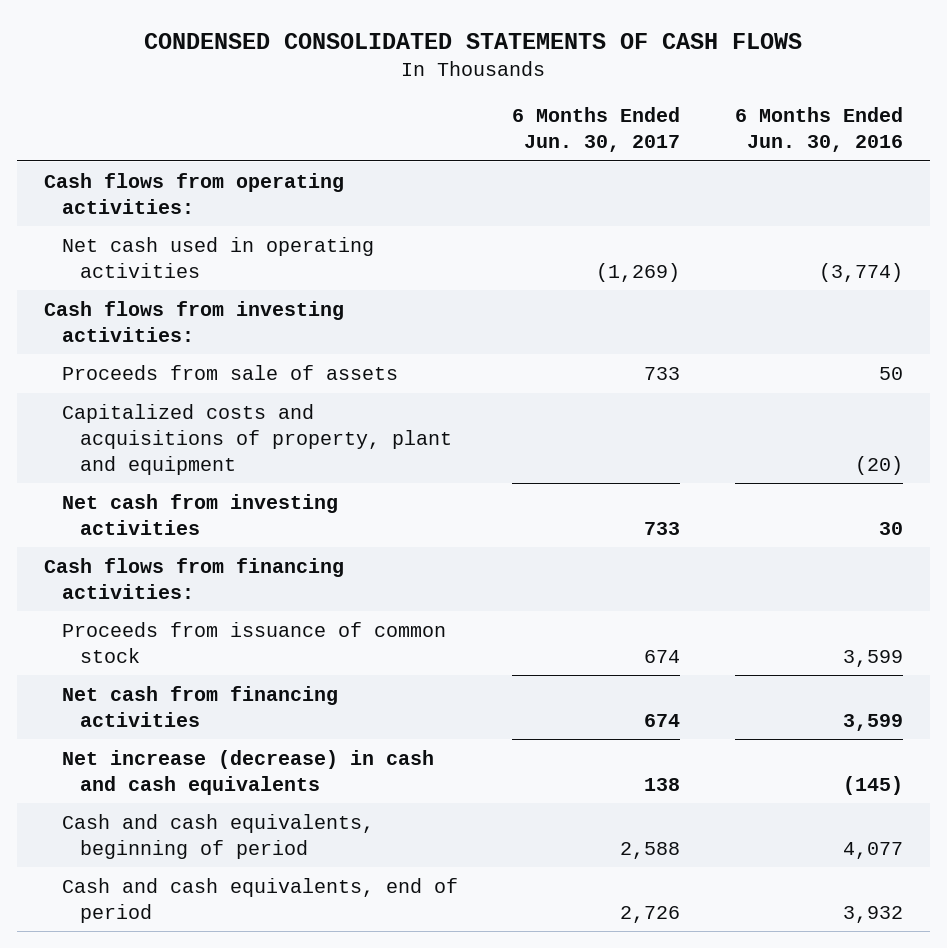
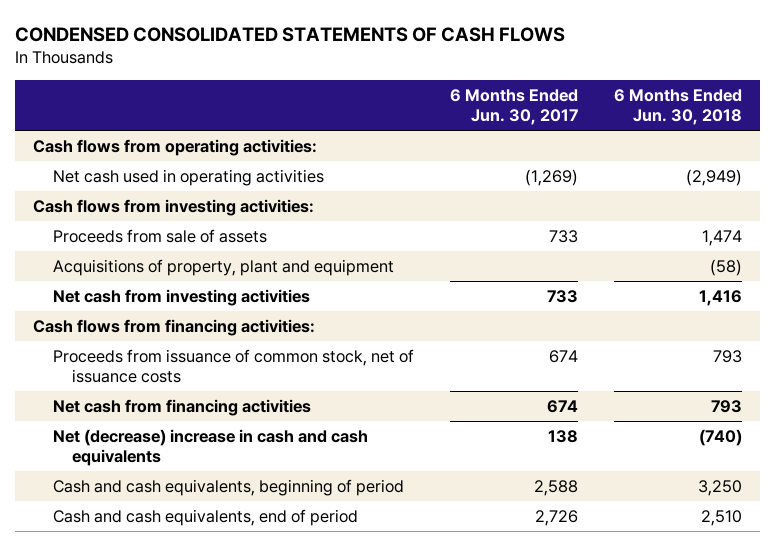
[734,107,903,153] 6 Months Ended Jun. 30, 2016 -> none
none -> [614,89,743,125] 6 Months Ended Jun. 30, 2018
[62,404,453,475] Capitalized costs and acquisitions of property, plant and equipment -> [52,259,394,277] Acquisitions of property, plant and equipment
[62,622,447,663] Proceeds from issuance of common stock -> [52,349,414,383] Proceeds from issuance of common stock, net of issuance costs
[62,750,435,795] Net increase (decrease) in cash and cash equivalents -> [52,429,368,466] Net (decrease) increase in cash and cash equivalents

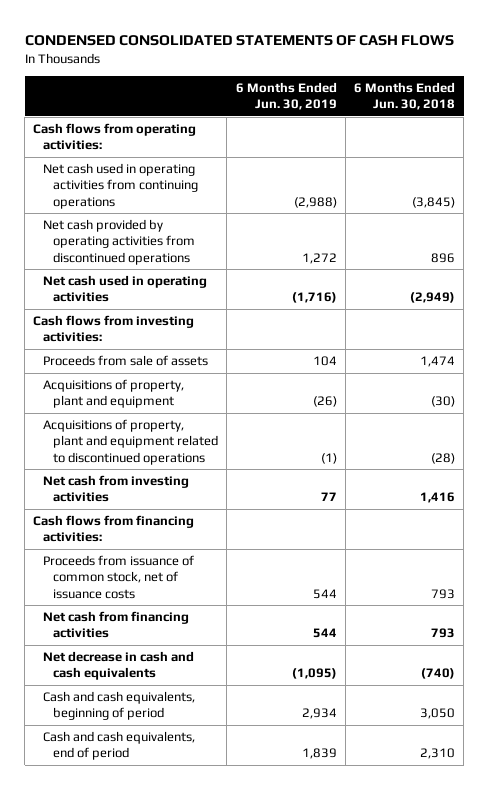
[449,89,578,125] 6 Months Ended Jun. 30, 2017 -> none
none -> [235,82,337,111] 6 Months Ended Jun. 30, 2019
none -> [43,163,199,209] Net cash used in operating activities from continuing operations
none -> [43,219,196,265] Net cash provided by operating activities from discontinued operations
[710,259,743,277] (58) -> [430,396,455,408] (30)
none -> [43,419,219,465] Acquisitions of property, plant and equipment related to discontinued operations
[52,429,368,466] Net (decrease) increase in cash and cash equivalents -> [43,651,195,681] Net decrease in cash and cash equivalents
[698,480,743,497] 3,250 -> [419,708,455,720] 3,050
[701,510,743,527] 2,510 -> [419,748,455,760] 2,310

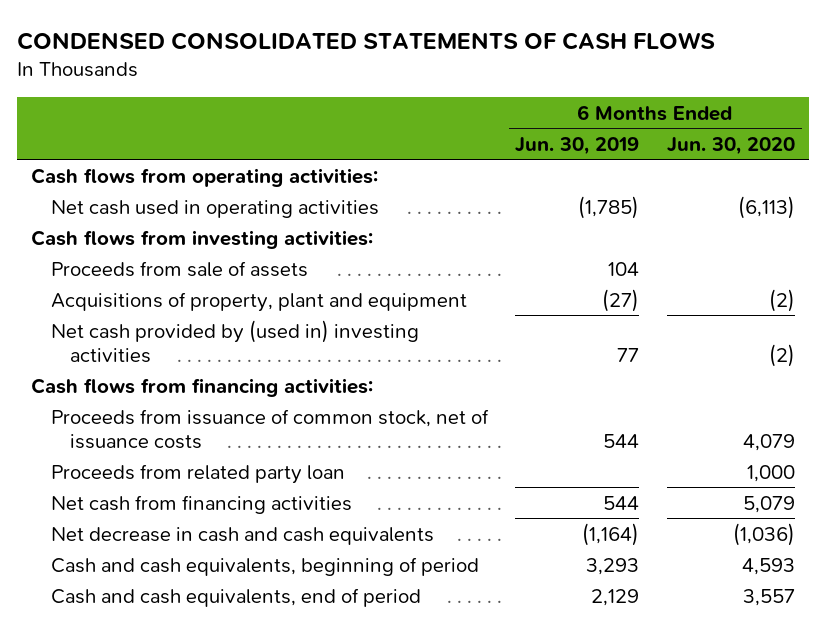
[353,82,455,111] 6 Months Ended Jun. 30, 2018 -> none
none -> [667,136,796,155] Jun. 30, 2020
[43,163,199,209] Net cash used in operating activities from continuing operations -> none
[43,219,196,265] Net cash provided by operating activities from discontinued operations -> none
[291,292,337,304] (1,716) -> [578,195,640,219] (1,785)
[43,419,219,465] Acquisitions of property, plant and equipment related to discontinued operations -> none
[312,396,337,408] (26) -> [602,288,640,312] (27)
[43,475,190,503] Net cash from investing activities -> [50,319,419,363] Net cash provided by (used in) investing activities
none -> [50,463,345,484] Proceeds from related party loan
[291,668,337,680] (1,095) -> [582,522,640,546] (1,164)
[301,708,337,720] 2,934 -> [586,557,640,575] 3,293
[301,748,337,760] 1,839 -> [591,588,640,606] 2,129

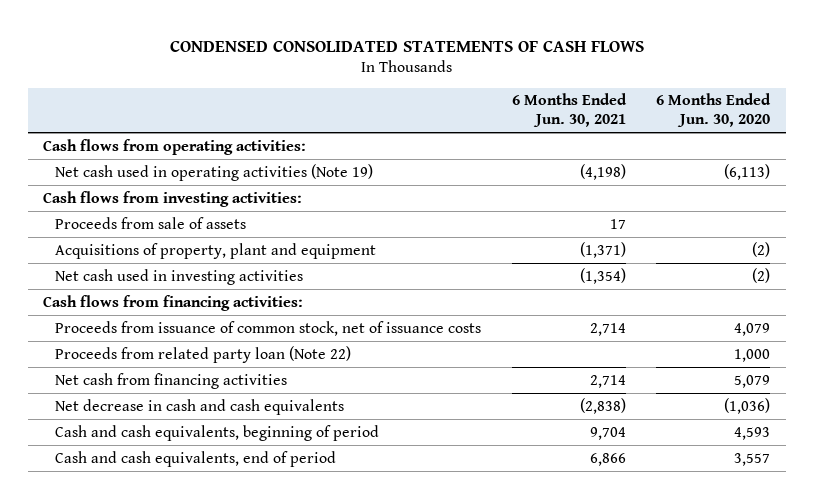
[515,136,640,155] Jun. 30, 2019 -> none
none -> [511,93,627,128] 6 Months Ended Jun. 30, 2021
[50,199,379,218] Net cash used in operating activities -> [55,163,374,181] Net cash used in operating activities (Note 19)
[50,319,419,363] Net cash provided by (used in) investing activities -> [55,268,304,285] Net cash used in investing activities
[50,463,345,484] Proceeds from related party loan -> [55,345,352,363] Proceeds from related party loan (Note 22)

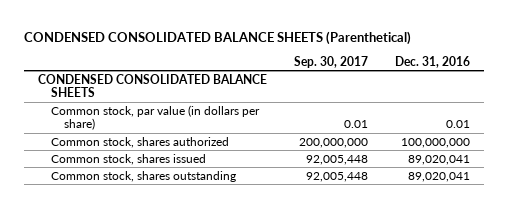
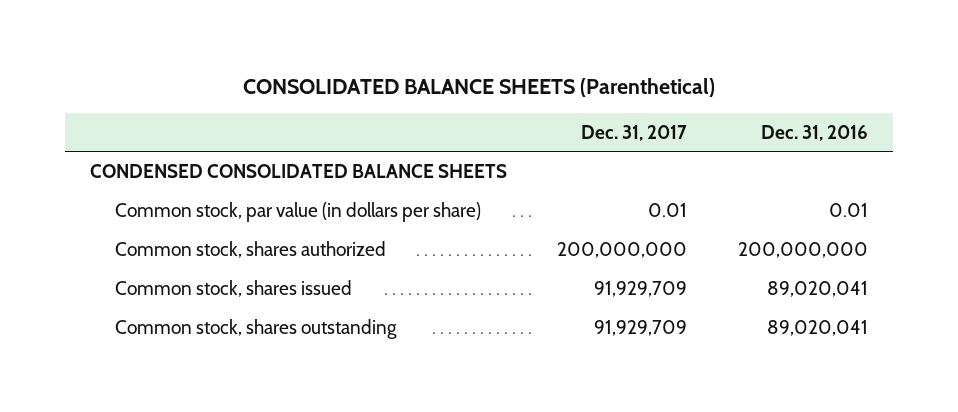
[24,30,412,45] CONDENSED CONSOLIDATED BALANCE SHEETS (Parenthetical) -> [242,78,715,98] CONSOLIDATED BALANCE SHEETS (Parenthetical)
[293,55,368,68] Sep. 30, 2017 -> none
none -> [581,124,688,141] Dec. 31, 2017
[400,137,470,148] 100,000,000 -> [737,241,868,258] 200,000,000

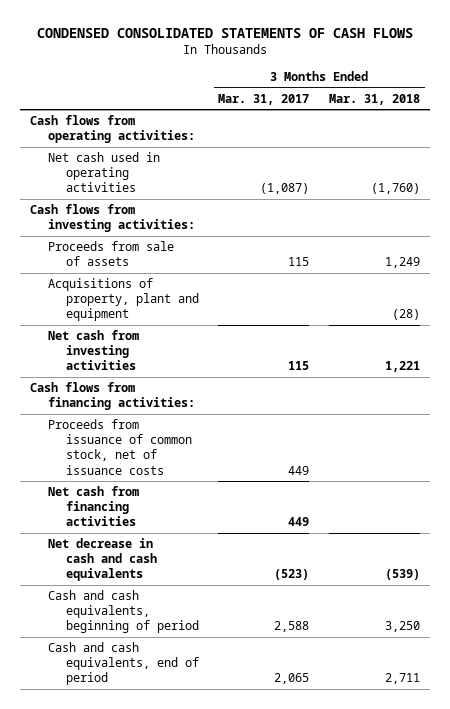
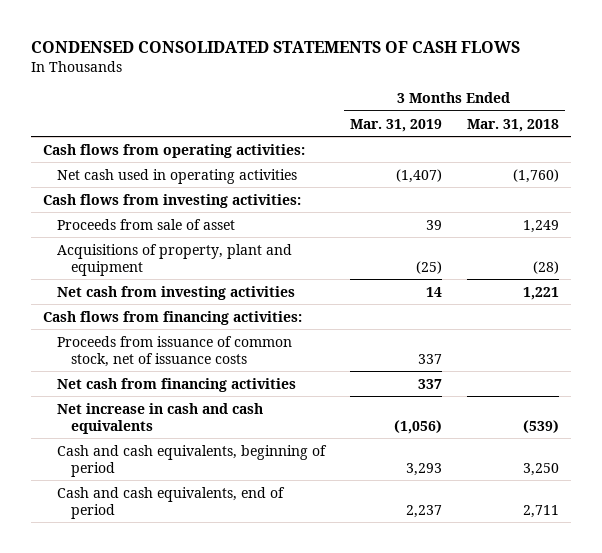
[218,93,310,105] Mar. 31, 2017 -> none
none -> [349,118,442,132] Mar. 31, 2019
[47,241,174,267] Proceeds from sale of assets -> [57,218,236,230] Proceeds from sale of asset
[47,538,157,582] Net decrease in cash and cash equivalents -> [57,402,264,434] Net increase in cash and cash equivalents

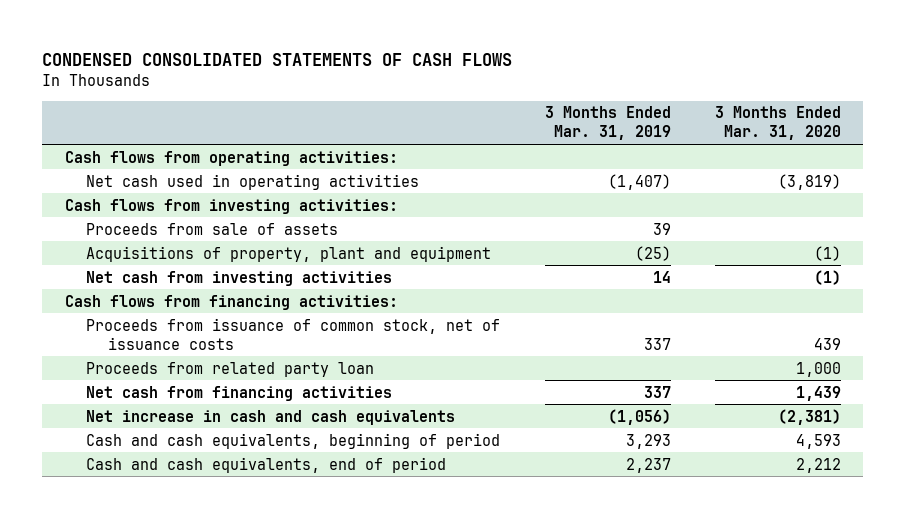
[466,118,559,132] Mar. 31, 2018 -> none
none -> [715,106,842,141] 3 Months Ended Mar. 31, 2020
[57,218,236,230] Proceeds from sale of asset -> [86,222,339,235] Proceeds from sale of assets
none -> [86,361,375,377] Proceeds from related party loan

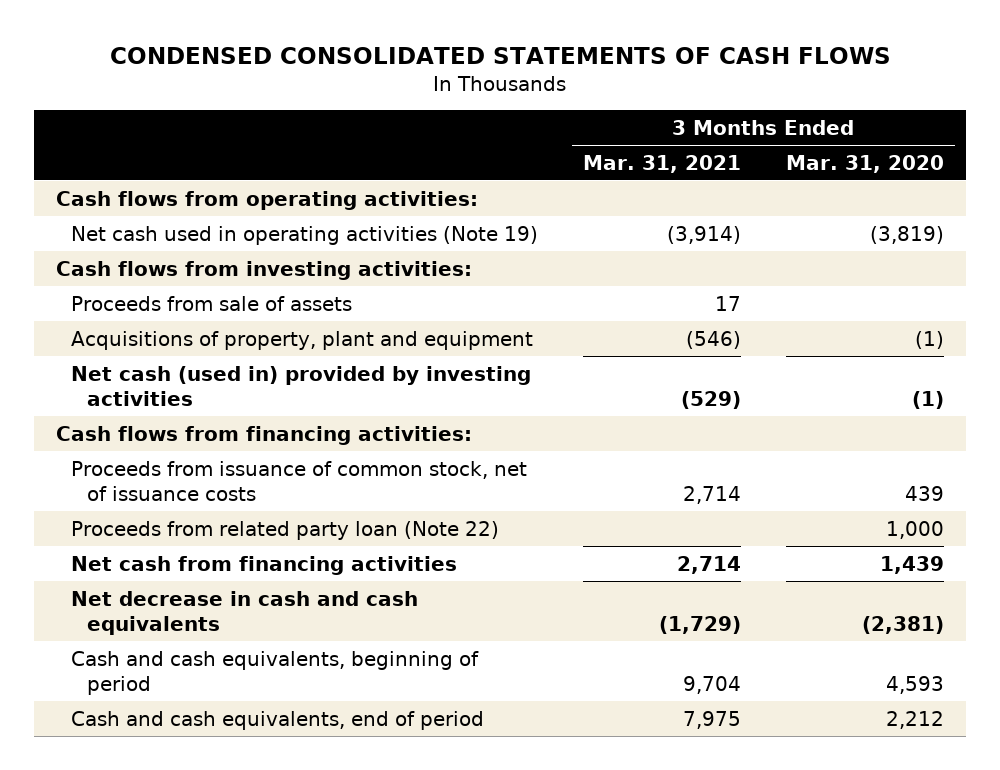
[544,106,671,141] 3 Months Ended Mar. 31, 2019 -> none
none -> [583,154,742,173] Mar. 31, 2021
[86,173,420,190] Net cash used in operating activities -> [71,225,539,245] Net cash used in operating activities (Note 19)
[86,270,393,286] Net cash from investing activities -> [71,365,532,406] Net cash (used in) provided by investing activities
[86,361,375,377] Proceeds from related party loan -> [71,520,500,540] Proceeds from related party loan (Note 22)
[86,409,456,425] Net increase in cash and cash equivalents -> [71,590,419,635] Net decrease in cash and cash equivalents

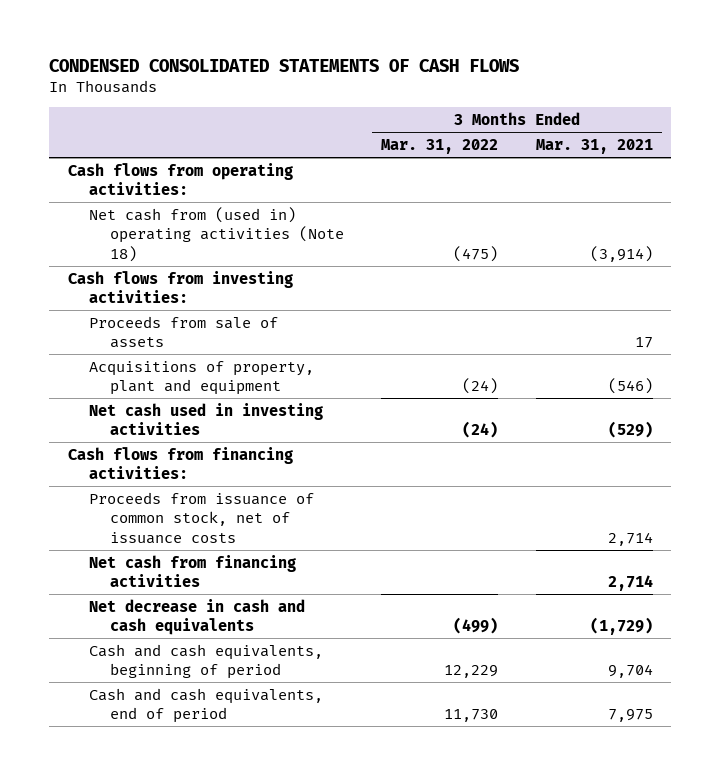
[785,154,944,173] Mar. 31, 2020 -> none
none -> [381,139,499,155] Mar. 31, 2022
[71,225,539,245] Net cash used in operating activities (Note 19) -> [88,206,344,262] Net cash from (used in) operating activities (Note 18)
[71,365,532,406] Net cash (used in) provided by investing activities -> [88,402,323,436] Net cash used in investing activities
[71,520,500,540] Proceeds from related party loan (Note 22) -> none

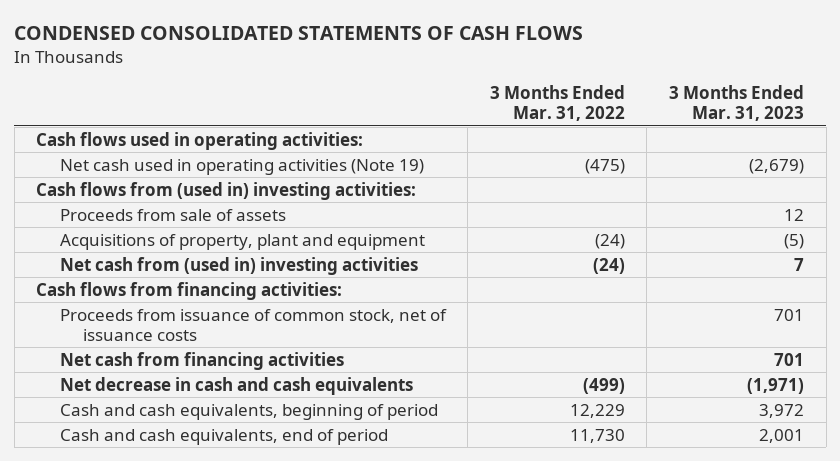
[535,139,653,155] Mar. 31, 2021 -> none
none -> [669,84,805,122] 3 Months Ended Mar. 31, 2023
[67,162,293,196] Cash flows from operating activities: -> [36,131,364,150] Cash flows used in operating activities:
[88,206,344,262] Net cash from (used in) operating activities (Note 18) -> [59,158,424,175] Net cash used in operating activities (Note 19)
[67,270,293,304] Cash flows from investing activities: -> [36,181,417,200] Cash flows from (used in) investing activities:
[88,402,323,436] Net cash used in investing activities -> [59,256,418,275] Net cash from (used in) investing activities

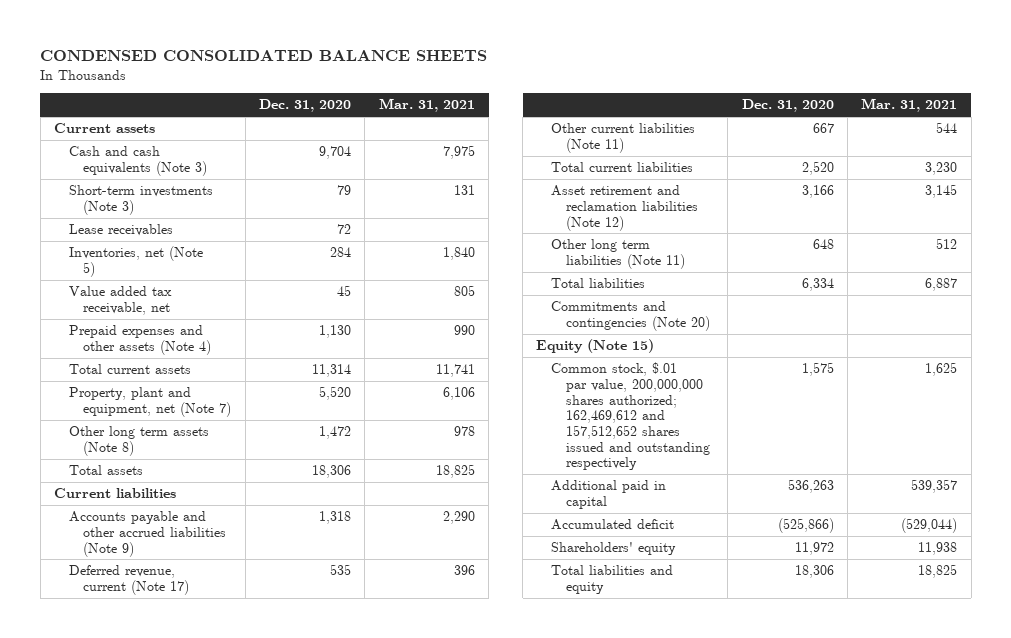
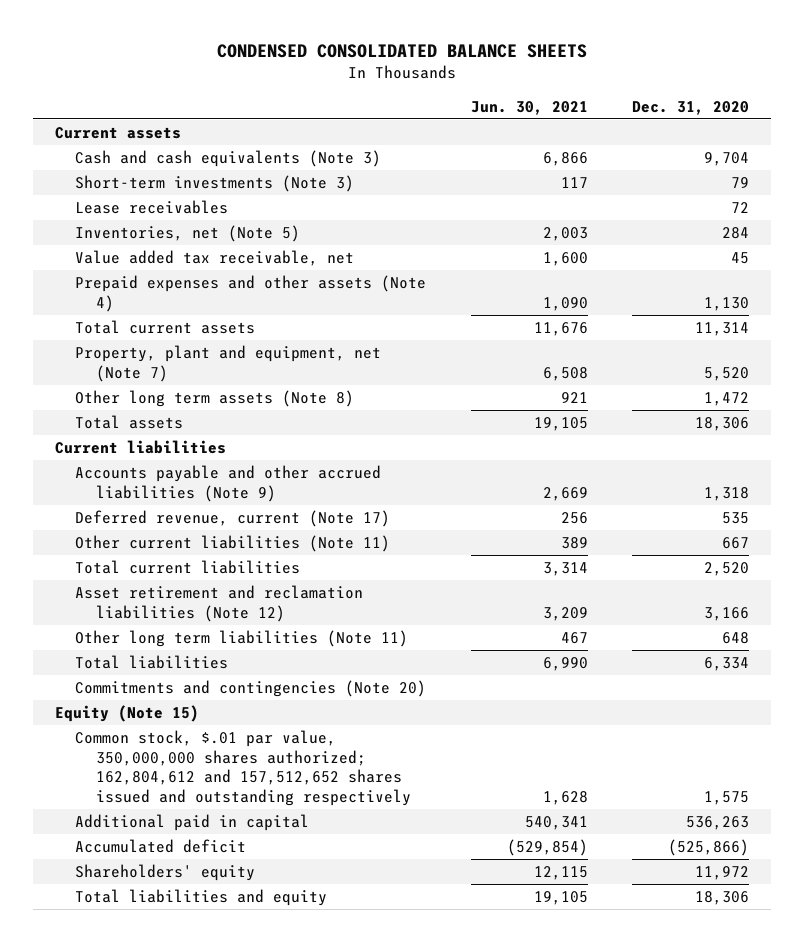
[378,98,475,113] Mar. 31, 2021 -> none
none -> [470,100,588,115] Jun. 30, 2021
[551,362,711,471] Common stock, $.01 par value, 200,000,000 shares authorized; 162,469,612 and 157,512,652 shares issued and outstanding respectively -> [75,729,411,807] Common stock, $.01 par value, 350,000,000 shares authorized; 162,804,612 and 157,512,652 shares issued and outstanding respectively

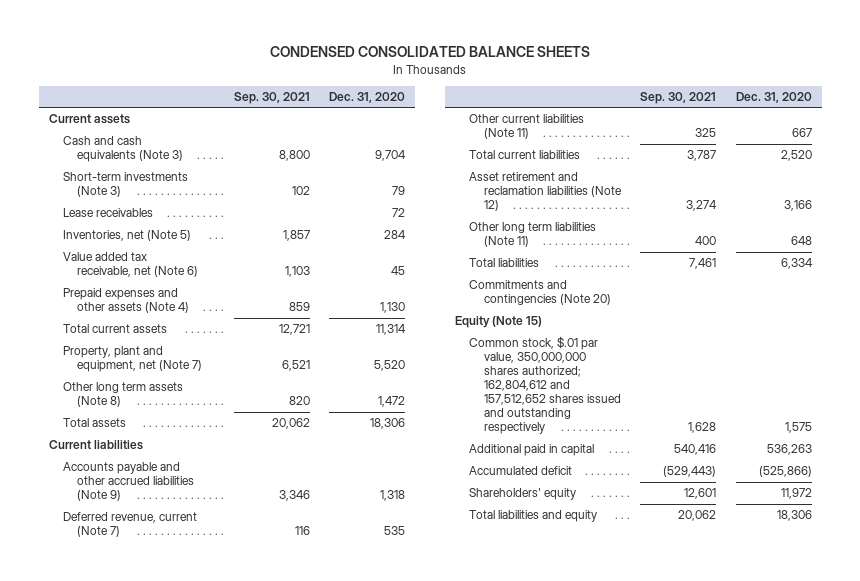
[470,100,588,115] Jun. 30, 2021 -> none
none -> [233,91,310,104] Sep. 30, 2021
[75,249,355,266] Value added tax receivable, net -> [62,252,199,278] Value added tax receivable, net (Note 6)
[75,509,391,527] Deferred revenue, current (Note 17) -> [62,512,197,538] Deferred revenue, current (Note 7)

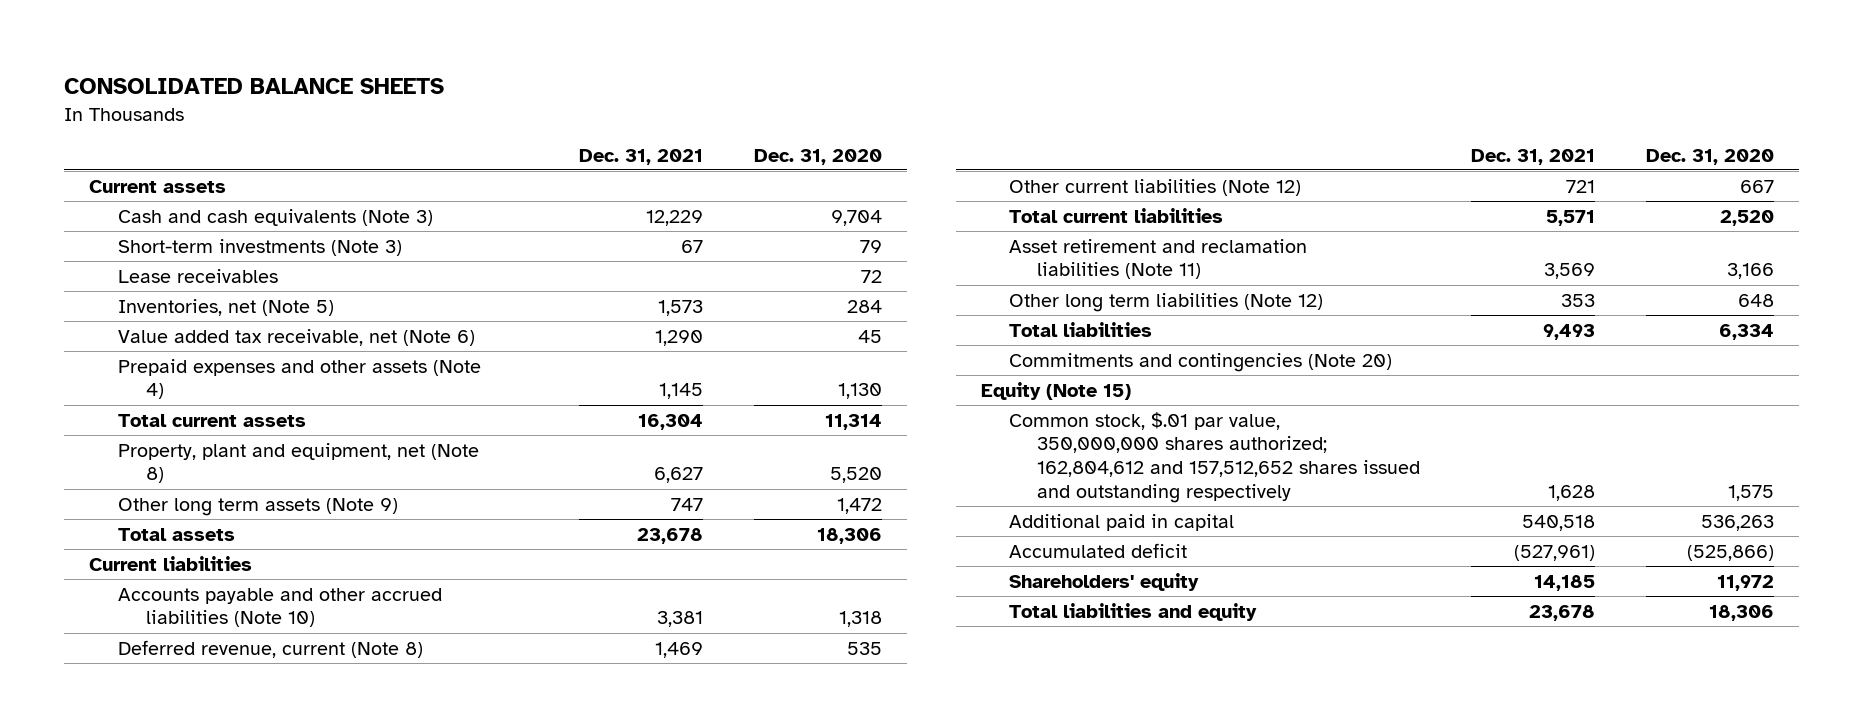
[270,46,591,58] CONDENSED CONSOLIDATED BALANCE SHEETS -> [64,78,445,95] CONSOLIDATED BALANCE SHEETS
[233,91,310,104] Sep. 30, 2021 -> none
none -> [579,148,704,165] Dec. 31, 2021
[62,346,203,373] Property, plant and equipment, net (Note 7) -> [117,442,479,484] Property, plant and equipment, net (Note 8)
[62,382,183,408] Other long term assets (Note 8) -> [117,497,398,516] Other long term assets (Note 9)
[62,462,195,502] Accounts payable and other accrued liabilities (Note 9) -> [117,587,442,628] Accounts payable and other accrued liabilities (Note 10)
[62,512,197,538] Deferred revenue, current (Note 7) -> [117,639,423,658] Deferred revenue, current (Note 8)
[469,114,585,140] Other current liabilities (Note 11) -> [1009,178,1302,196] Other current liabilities (Note 12)
[469,172,622,212] Asset retirement and reclamation liabilities (Note 12) -> [1009,238,1308,280] Asset retirement and reclamation liabilities (Note 11)
[469,222,597,248] Other long term liabilities (Note 11) -> [1009,292,1324,312] Other long term liabilities (Note 12)

